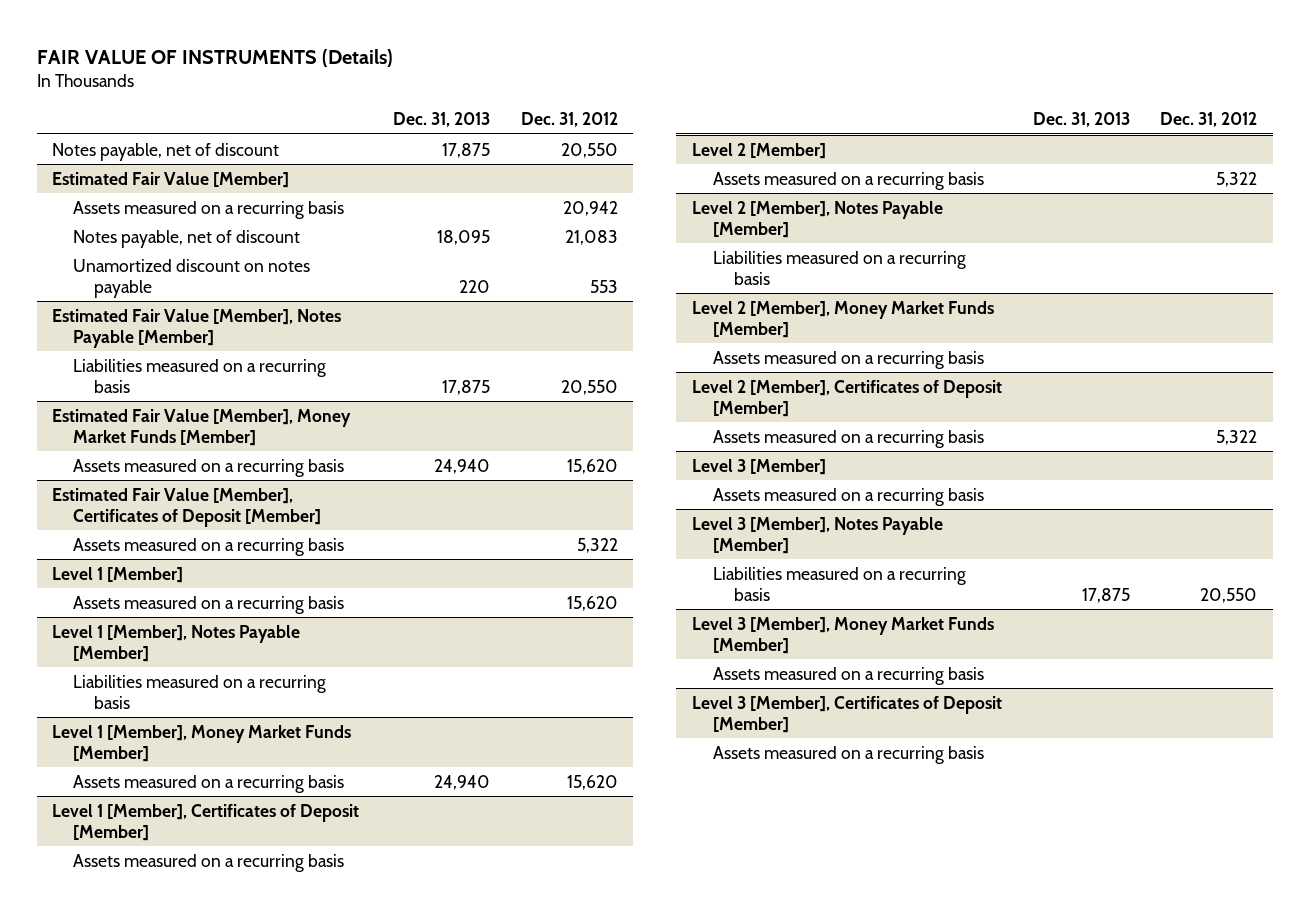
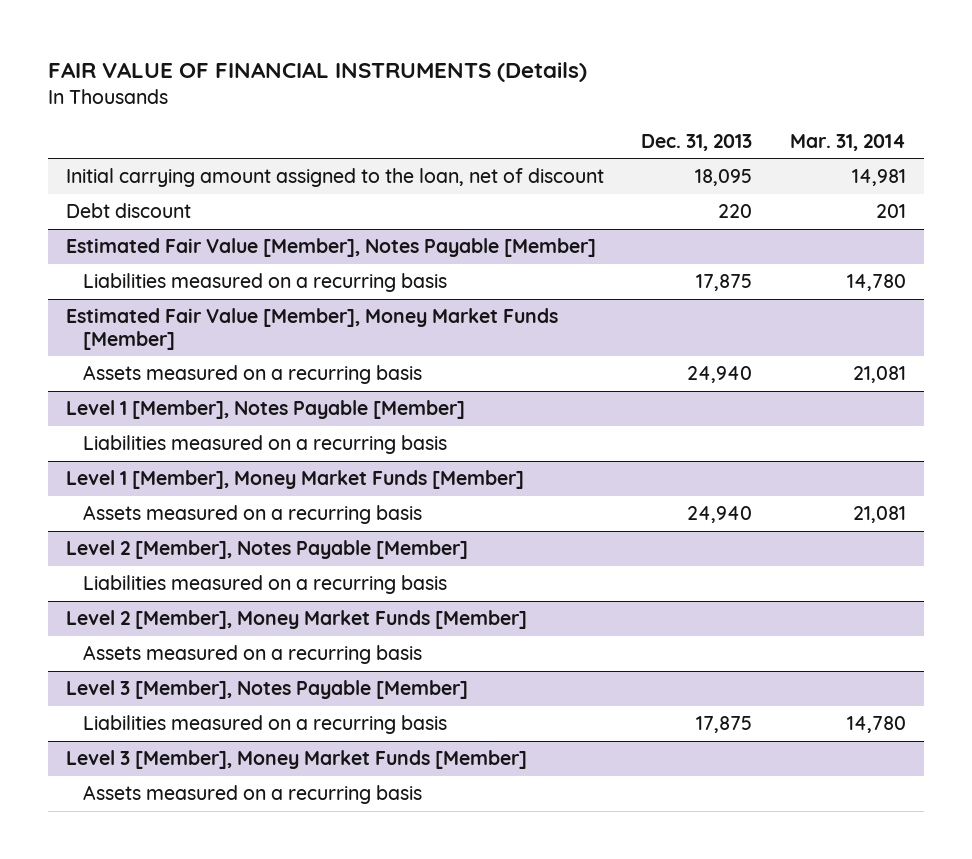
[36,48,393,67] FAIR VALUE OF INSTRUMENTS (Details) -> [47,61,587,82] FAIR VALUE OF FINANCIAL INSTRUMENTS (Details)
[520,112,618,128] Dec. 31, 2012 -> none
none -> [789,133,906,151] Mar. 31, 2014
[52,171,290,188] Estimated Fair Value [Member] -> none
[73,200,345,219] Assets measured on a recurring basis -> none
[73,229,301,248] Notes payable, net of discount -> none
[73,258,311,298] Unamortized discount on notes payable -> none
[52,142,280,161] Notes payable, net of discount -> [66,168,605,188] Initial carrying amount assigned to the loan, net of discount
[441,142,490,158] 17,875 -> [695,169,753,187] 18,095
none -> [66,203,192,219] Debt discount
[52,487,322,527] Estimated Fair Value [Member], Certificates of Deposit [Member] -> none
[73,537,345,556] Assets measured on a recurring basis -> none
[52,566,184,583] Level 1 [Member] -> none
[73,595,345,614] Assets measured on a recurring basis -> none
[52,803,360,841] Level 1 [Member], Certificates of Deposit [Member] -> none
[73,853,345,872] Assets measured on a recurring basis -> none
[691,142,826,159] Level 2 [Member] -> none
[712,171,984,190] Assets measured on a recurring basis -> none
[691,379,1002,417] Level 2 [Member], Certificates of Deposit [Member] -> none
[712,429,984,448] Assets measured on a recurring basis -> none
[691,458,826,475] Level 3 [Member] -> none
[712,487,984,506] Assets measured on a recurring basis -> none
[691,695,1002,733] Level 3 [Member], Certificates of Deposit [Member] -> none
[712,745,984,764] Assets measured on a recurring basis -> none

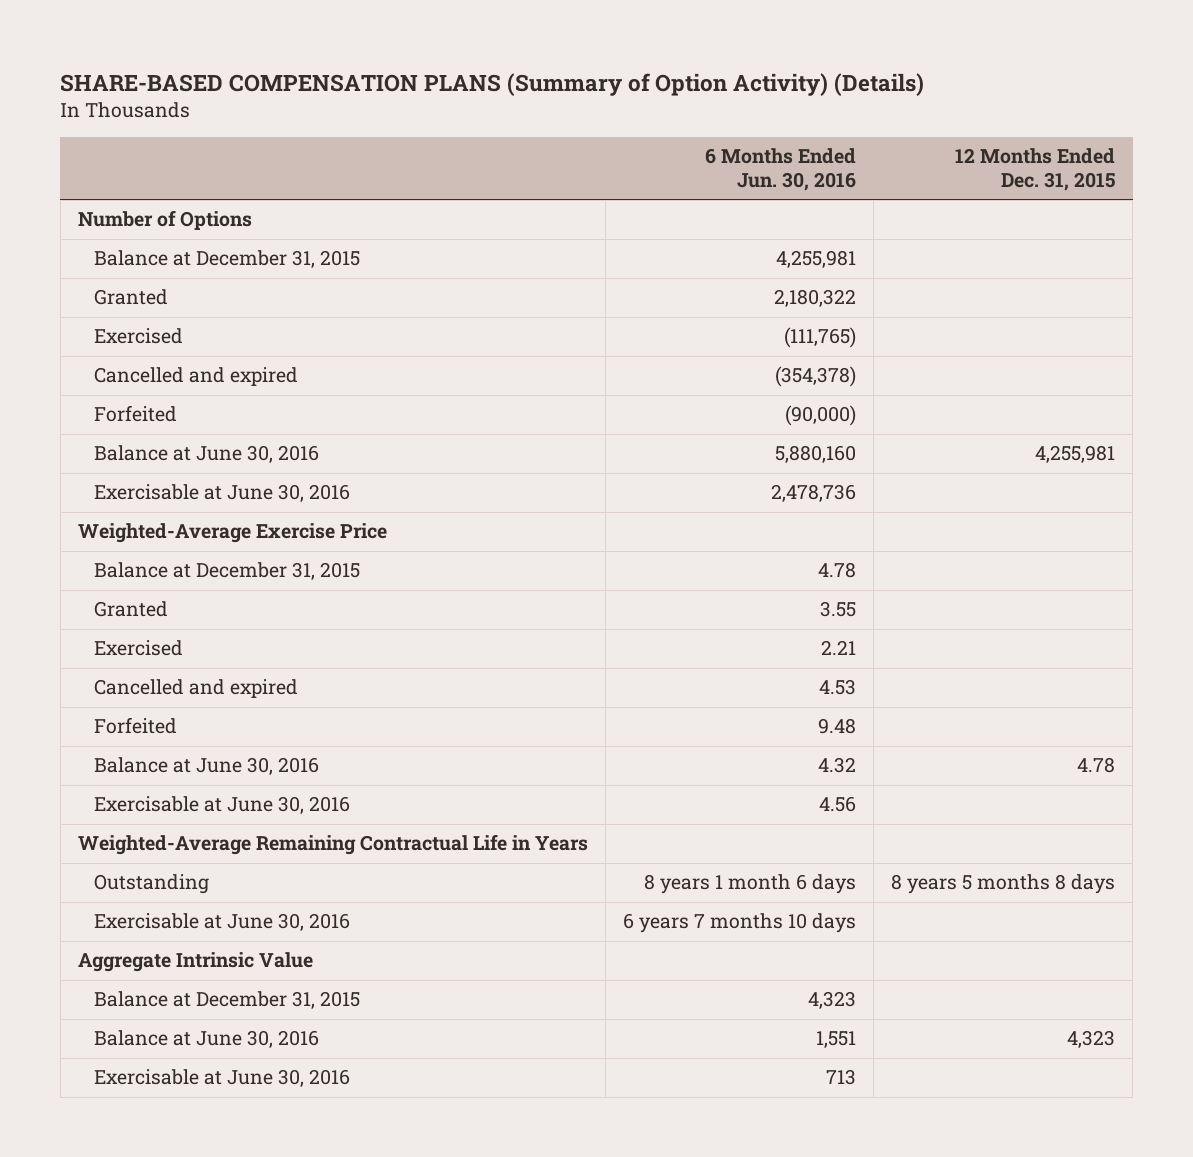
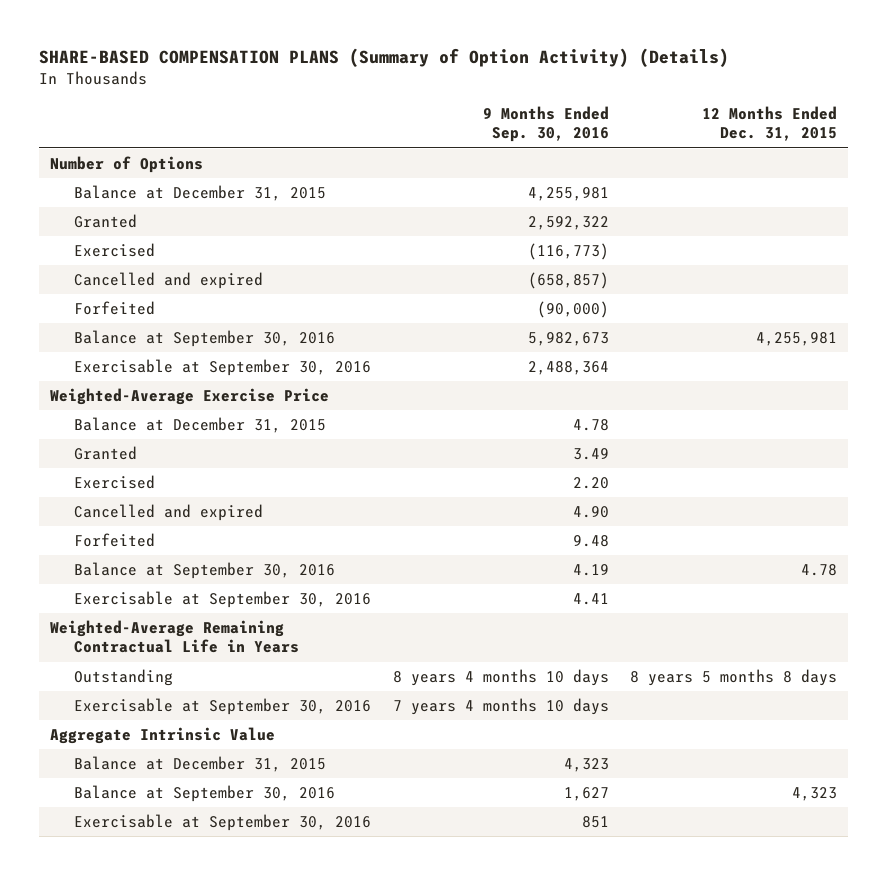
[704,148,856,192] 6 Months Ended Jun. 30, 2016 -> none
none -> [482,106,609,143] 9 Months Ended Sep. 30, 2016
[93,445,319,464] Balance at June 30, 2016 -> [73,330,335,348] Balance at September 30, 2016
[93,484,350,503] Exercisable at June 30, 2016 -> [73,359,371,377] Exercisable at September 30, 2016
[93,757,319,776] Balance at June 30, 2016 -> [73,562,335,580] Balance at September 30, 2016
[93,796,350,815] Exercisable at June 30, 2016 -> [73,591,371,609] Exercisable at September 30, 2016
[93,913,350,932] Exercisable at June 30, 2016 -> [73,698,371,716] Exercisable at September 30, 2016
[93,1030,319,1049] Balance at June 30, 2016 -> [73,785,335,803] Balance at September 30, 2016
[93,1069,350,1088] Exercisable at June 30, 2016 -> [73,814,371,832] Exercisable at September 30, 2016

